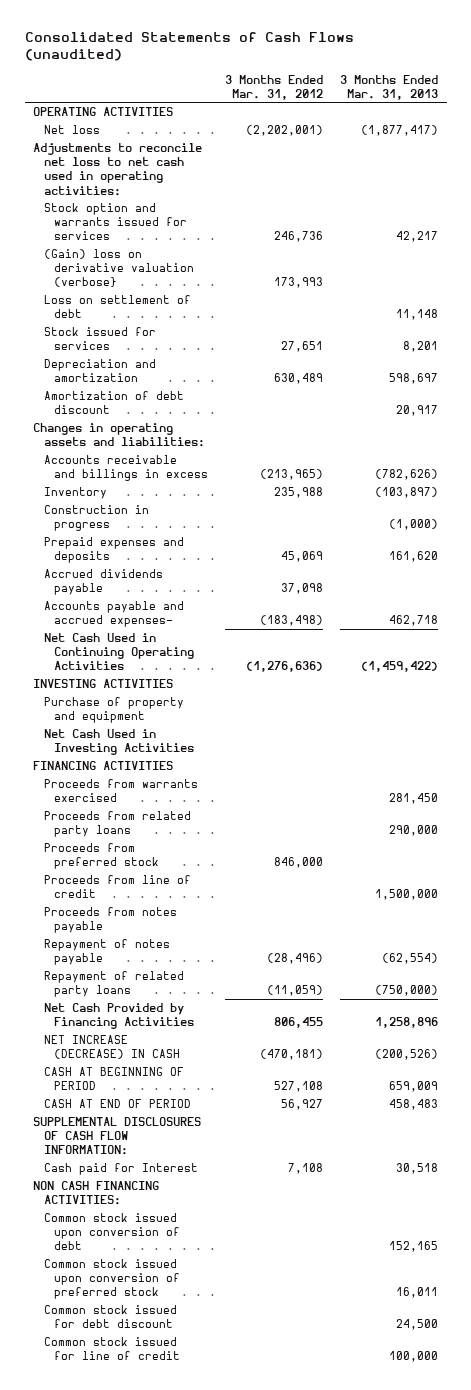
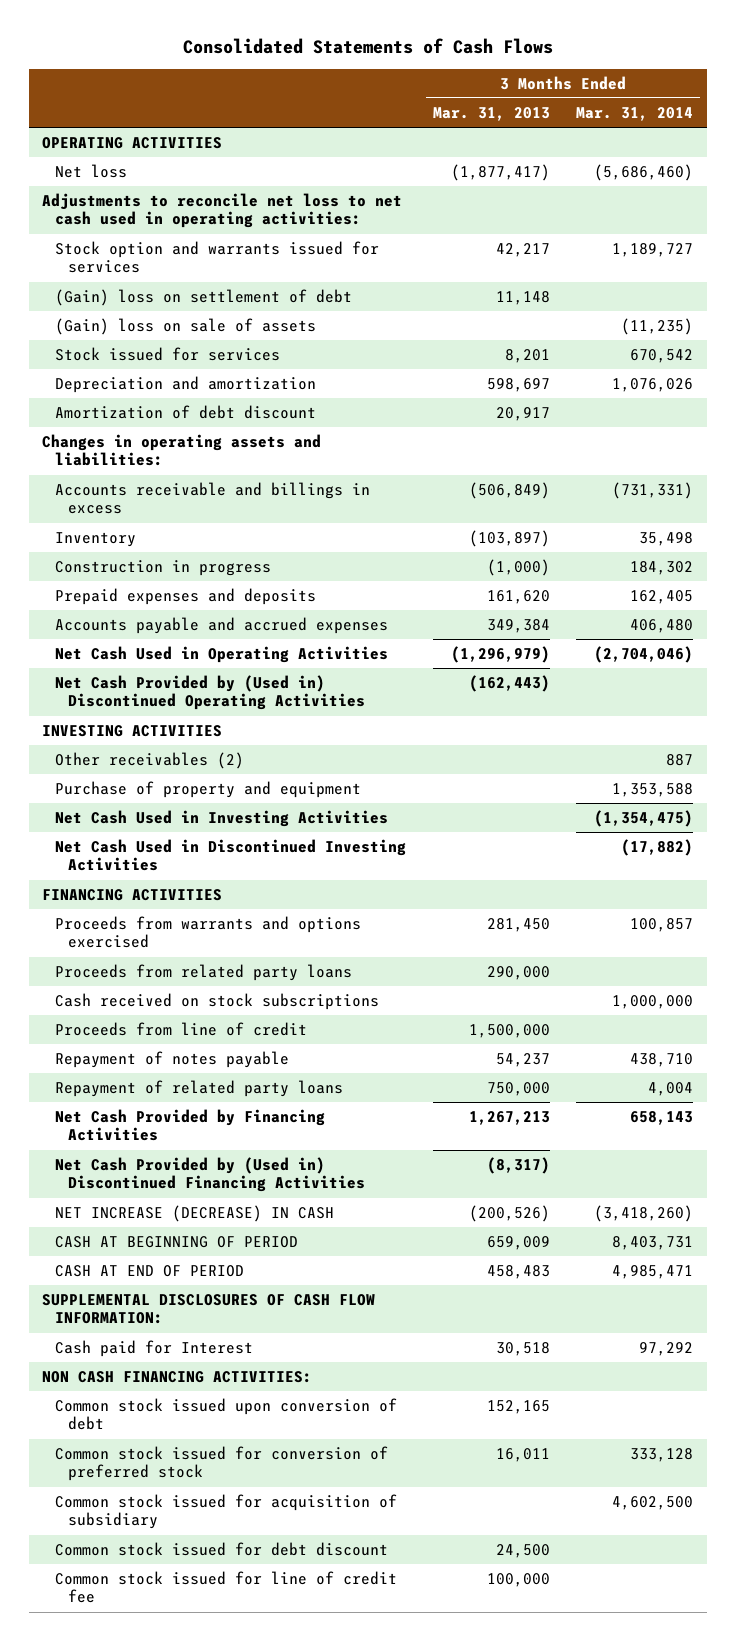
[24,32,354,62] Consolidated Statements of Cash Flows (unaudited) -> [182,38,553,55] Consolidated Statements of Cash Flows
[224,74,323,100] 3 Months Ended Mar. 31, 2012 -> none
none -> [576,106,694,121] Mar. 31, 2014
[43,249,194,288] (Gain) loss on derivative valuation (verbose} -> none
[43,295,191,319] Loss on settlement of debt -> [55,289,353,307] (Gain) loss on settlement of debt
none -> [55,318,317,336] (Gain) loss on sale of assets
[375,469,439,481] (782,626) -> [468,482,550,500] (506,849)
[43,569,163,596] Accrued dividends payable -> none
[43,601,184,628] Accounts payable and accrued expenses- -> [55,617,389,635] Accounts payable and accrued expenses
[389,615,439,627] 462,718 -> [486,619,550,634] 349,384
[43,633,194,671] Net Cash Used in Continuing Operating Activities -> [55,646,389,664] Net Cash Used in Operating Activities
[361,661,439,673] (1,459,422) -> [450,646,550,664] (1,296,979)
none -> [55,675,366,711] Net Cash Provided by (Used in) Discontinued Operating Activities
none -> [55,752,245,770] Other receivables (2)
none -> [55,839,407,872] Net Cash Used in Discontinued Investing Activities
[43,779,198,803] Proceeds from warrants exercised -> [55,916,362,949] Proceeds from warrants and options exercised
[43,843,159,870] Proceeds from preferred stock -> none
none -> [55,993,380,1011] Cash received on stock subscriptions
[43,907,177,934] Proceeds from notes payable -> none
[382,953,439,965] (62,554) -> [495,1053,550,1068] 54,237
[375,985,439,997] (750,000) -> [486,1082,550,1097] 750,000
[375,1017,439,1029] 1,258,896 -> [468,1111,550,1126] 1,267,213
none -> [55,1157,366,1193] Net Cash Provided by (Used in) Discontinued Financing Activities
[43,1259,180,1300] Common stock issued upon conversion of preferred stock -> [55,1446,389,1482] Common stock issued for conversion of preferred stock
none -> [55,1494,398,1530] Common stock issued for acquisition of subsidiary
[43,1337,180,1361] Common stock issued for line of credit -> [55,1571,398,1604] Common stock issued for line of credit fee

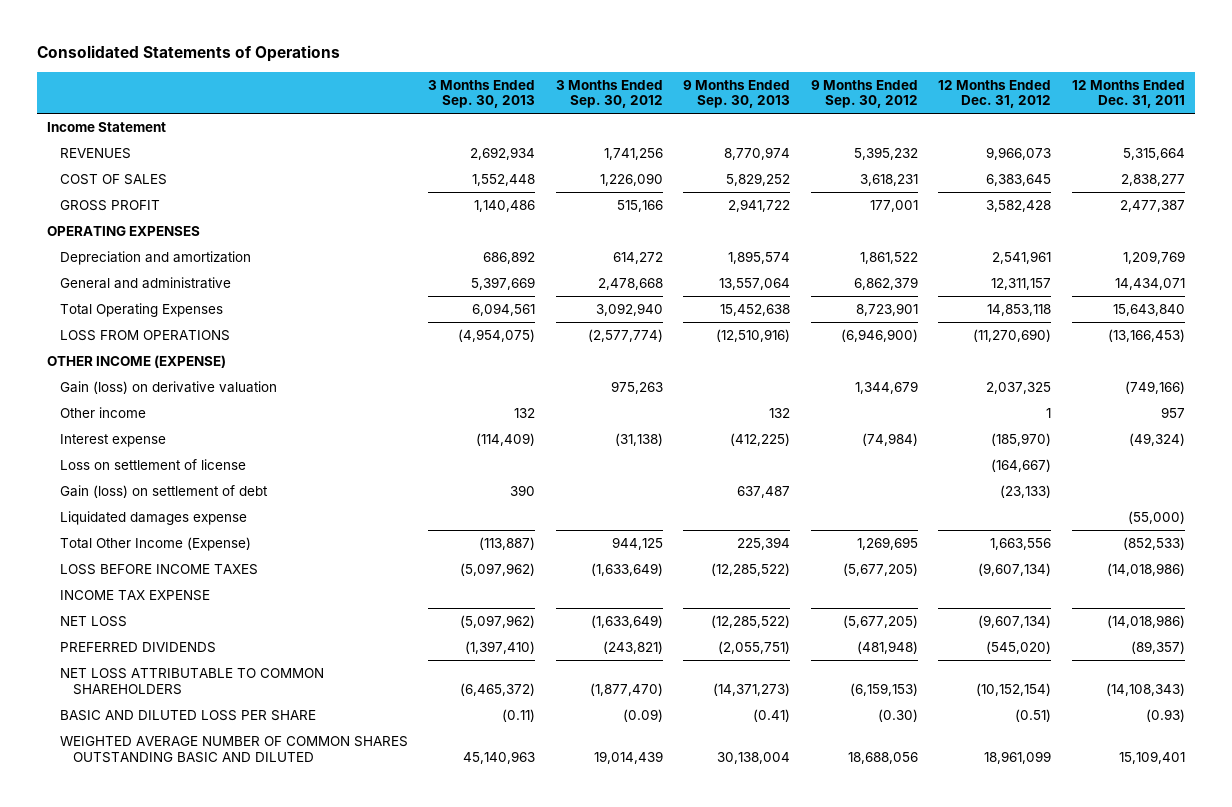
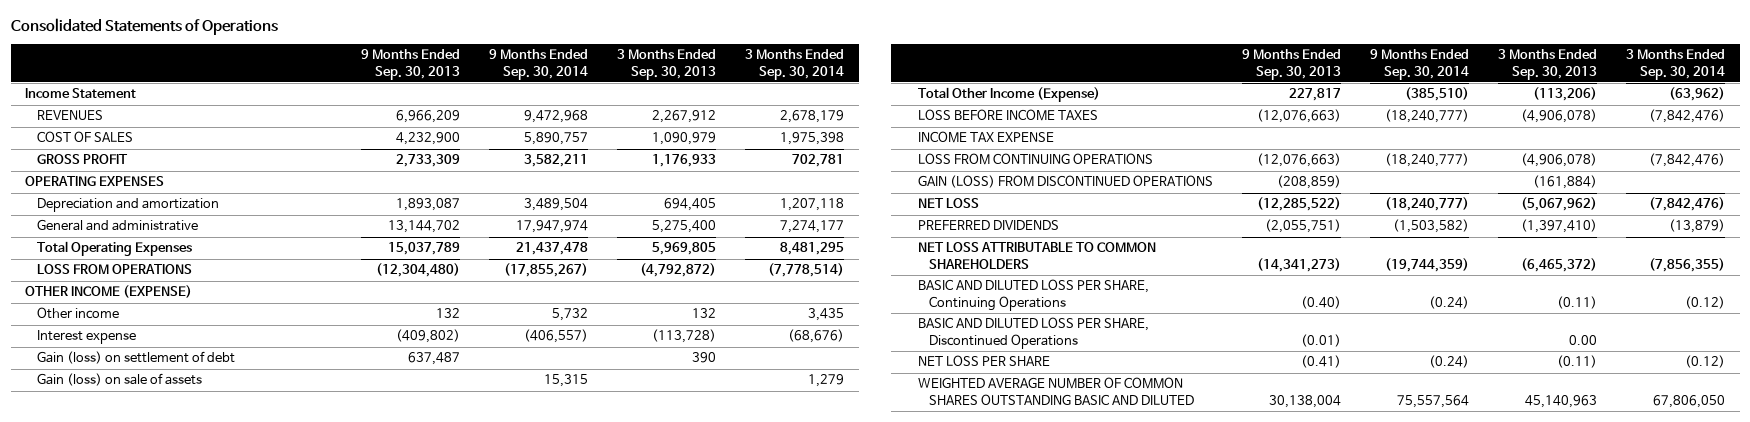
[555,79,663,109] 3 Months Ended Sep. 30, 2012 -> none
[810,79,918,109] 9 Months Ended Sep. 30, 2012 -> none
[938,79,1052,109] 12 Months Ended Dec. 31, 2012 -> none
[1071,79,1185,109] 12 Months Ended Dec. 31, 2011 -> none
none -> [489,49,589,80] 9 Months Ended Sep. 30, 2014
none -> [745,49,845,80] 3 Months Ended Sep. 30, 2014
[470,146,536,160] 2,692,934 -> [652,110,717,124] 2,267,912
[724,146,791,160] 8,770,974 -> [396,110,461,124] 6,966,209
[472,173,536,186] 1,552,448 -> [652,132,717,146] 1,090,979
[726,172,791,186] 5,829,252 -> [396,132,461,146] 4,232,900
[474,199,536,212] 1,140,486 -> [652,154,717,168] 1,176,933
[728,198,791,212] 2,941,722 -> [396,154,461,168] 2,733,309
[483,250,536,264] 686,892 -> [664,198,717,212] 694,405
[728,250,791,264] 1,895,574 -> [396,198,461,212] 1,893,087
[471,276,536,290] 5,397,669 -> [652,220,717,234] 5,275,400
[719,277,791,290] 13,557,064 -> [388,220,461,234] 13,144,702
[472,302,536,316] 6,094,561 -> [652,242,717,256] 5,969,805
[720,303,791,316] 15,452,638 -> [388,242,461,256] 15,037,789
[458,328,536,342] (4,954,075) -> [640,263,717,278] (4,792,872)
[716,328,791,342] (12,510,916) -> [376,263,461,278] (12,304,480)
[60,380,278,394] Gain (loss) on derivative valuation -> none
[60,458,247,470] Loss on settlement of license -> none
[476,432,536,446] (114,409) -> [652,329,717,344] (113,728)
[730,432,791,446] (412,225) -> [396,329,461,344] (409,802)
[60,510,248,525] Liquidated damages expense -> none
none -> [36,373,202,387] Gain (loss) on sale of assets
[479,536,536,550] (113,887) -> [1532,87,1597,102] (113,206)
[737,536,791,550] 225,394 -> [1288,88,1341,102] 227,817
[460,562,536,576] (5,097,962) -> [1520,109,1597,124] (4,906,078)
[711,562,791,576] (12,285,522) -> [1256,109,1341,124] (12,076,663)
none -> [917,153,1153,166] LOSS FROM CONTINUING OPERATIONS
none -> [917,175,1213,189] GAIN (LOSS) FROM DISCONTINUED OPERATIONS
[460,614,536,628] (5,097,962) -> [1520,197,1597,212] (5,067,962)
[713,682,791,696] (14,371,273) -> [1256,257,1341,272] (14,341,273)
none -> [917,279,1149,311] BASIC AND DILUTED LOSS PER SHARE, Continuing Operations
none -> [917,317,1149,349] BASIC AND DILUTED LOSS PER SHARE, Discontinued Operations
[60,709,317,721] BASIC AND DILUTED LOSS PER SHARE -> [917,355,1050,367] NET LOSS PER SHARE

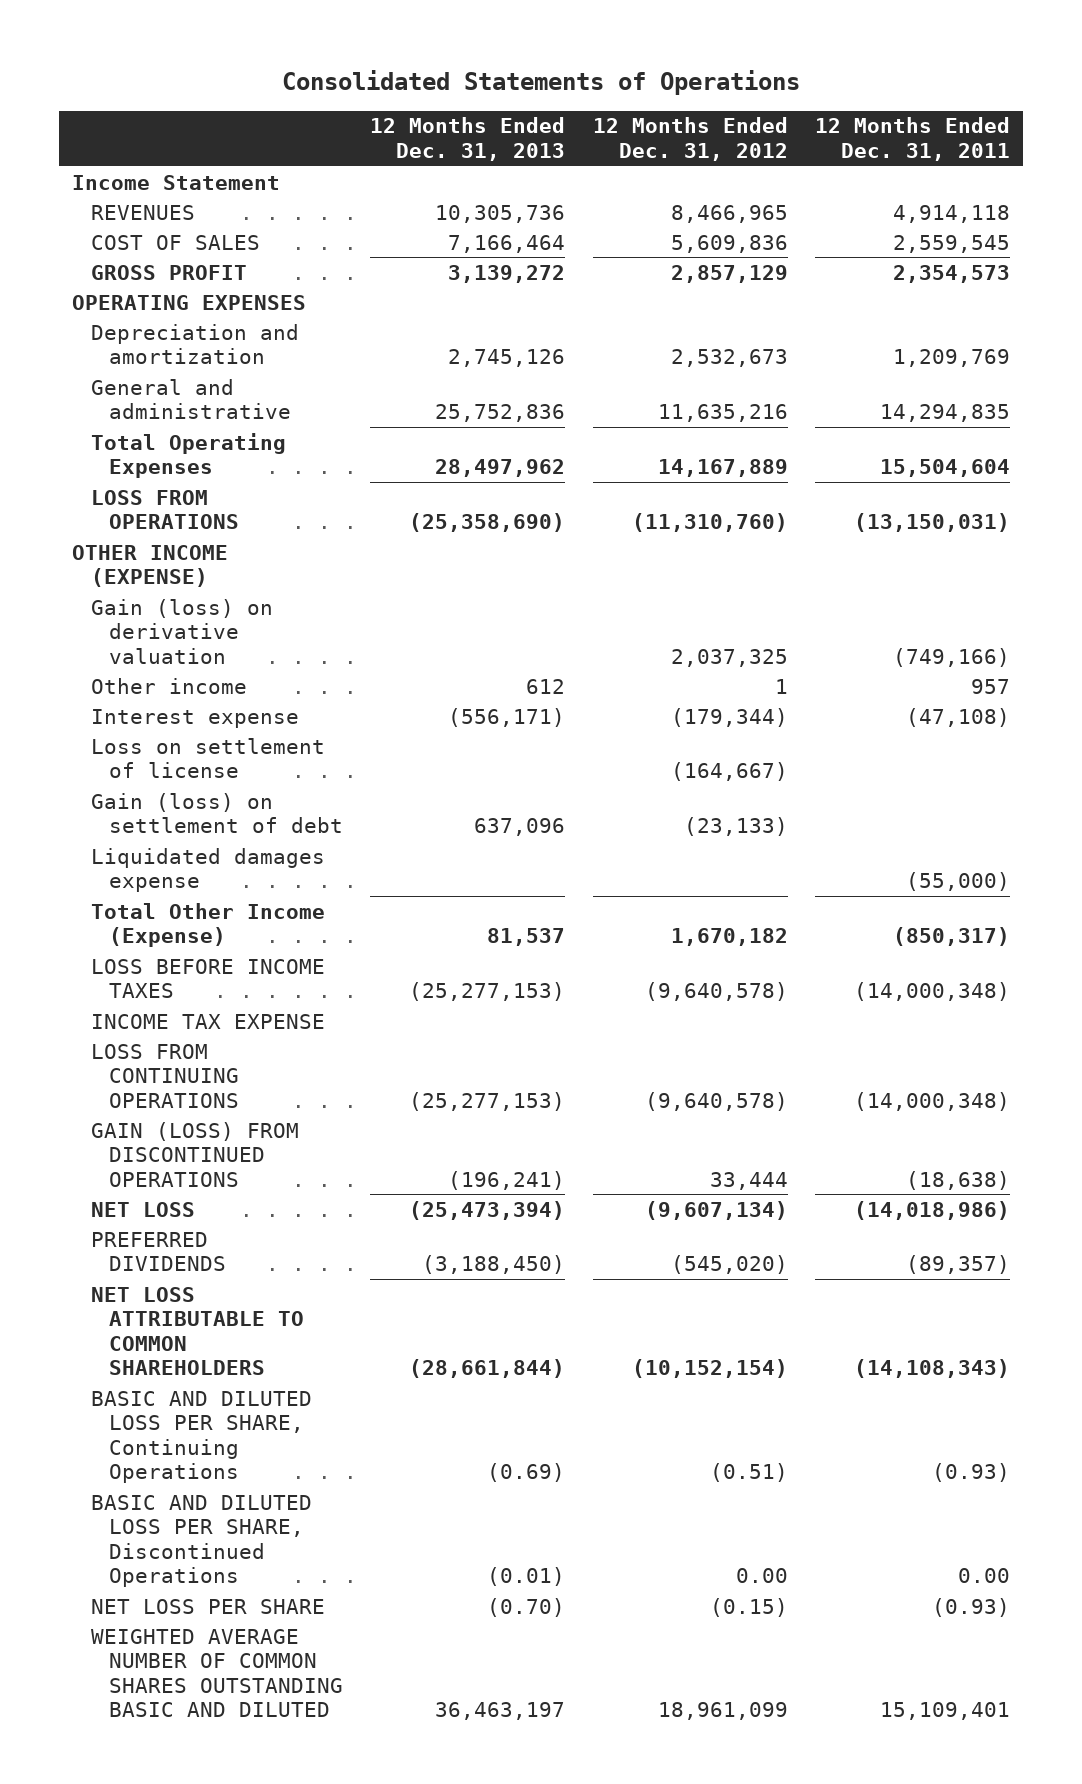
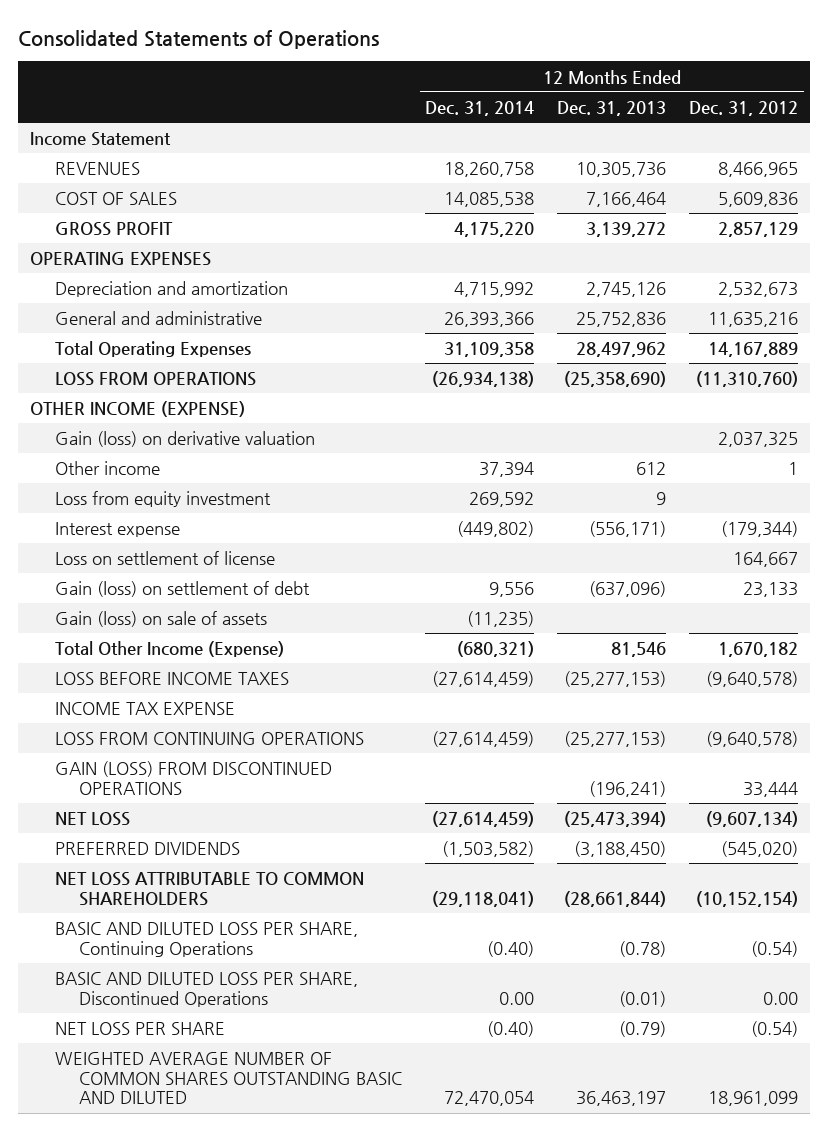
[814,117,1010,161] 12 Months Ended Dec. 31, 2011 -> none
none -> [425,101,535,117] Dec. 31, 2014
none -> [54,491,271,508] Loss from equity investment
[90,847,325,893] Liquidated damages expense -> none
[670,762,788,782] (164,667) -> [733,552,799,568] 164,667
[474,818,566,837] 637,096 -> [589,581,667,598] (637,096)
[683,817,788,837] (23,133) -> [743,582,799,598] 23,133
none -> [54,611,267,628] Gain (loss) on sale of assets
[487,928,566,947] 81,537 -> [611,642,667,658] 81,546
[487,1463,566,1483] (0.69) -> [619,940,667,957] (0.78)
[709,1463,788,1483] (0.51) -> [751,940,799,957] (0.54)
[487,1597,566,1617] (0.70) -> [619,1021,667,1038] (0.79)
[709,1597,788,1617] (0.15) -> [751,1021,799,1038] (0.54)

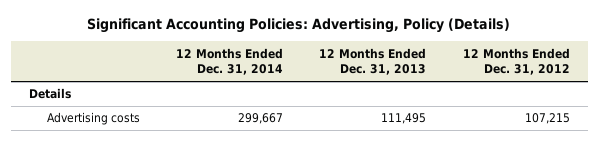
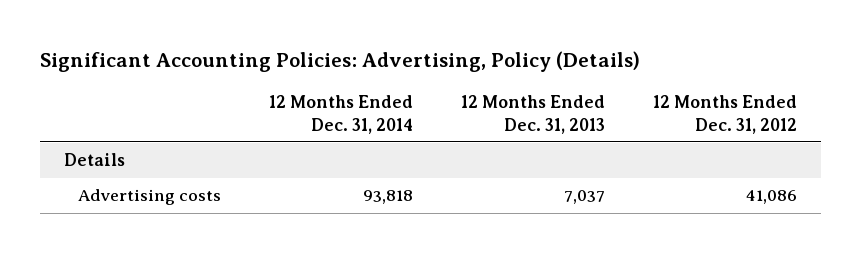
[238,113,284,125] 299,667 -> [362,190,413,205] 93,818
[381,113,427,125] 111,495 -> [563,190,605,205] 7,037
[524,113,570,125] 107,215 -> [745,190,797,205] 41,086

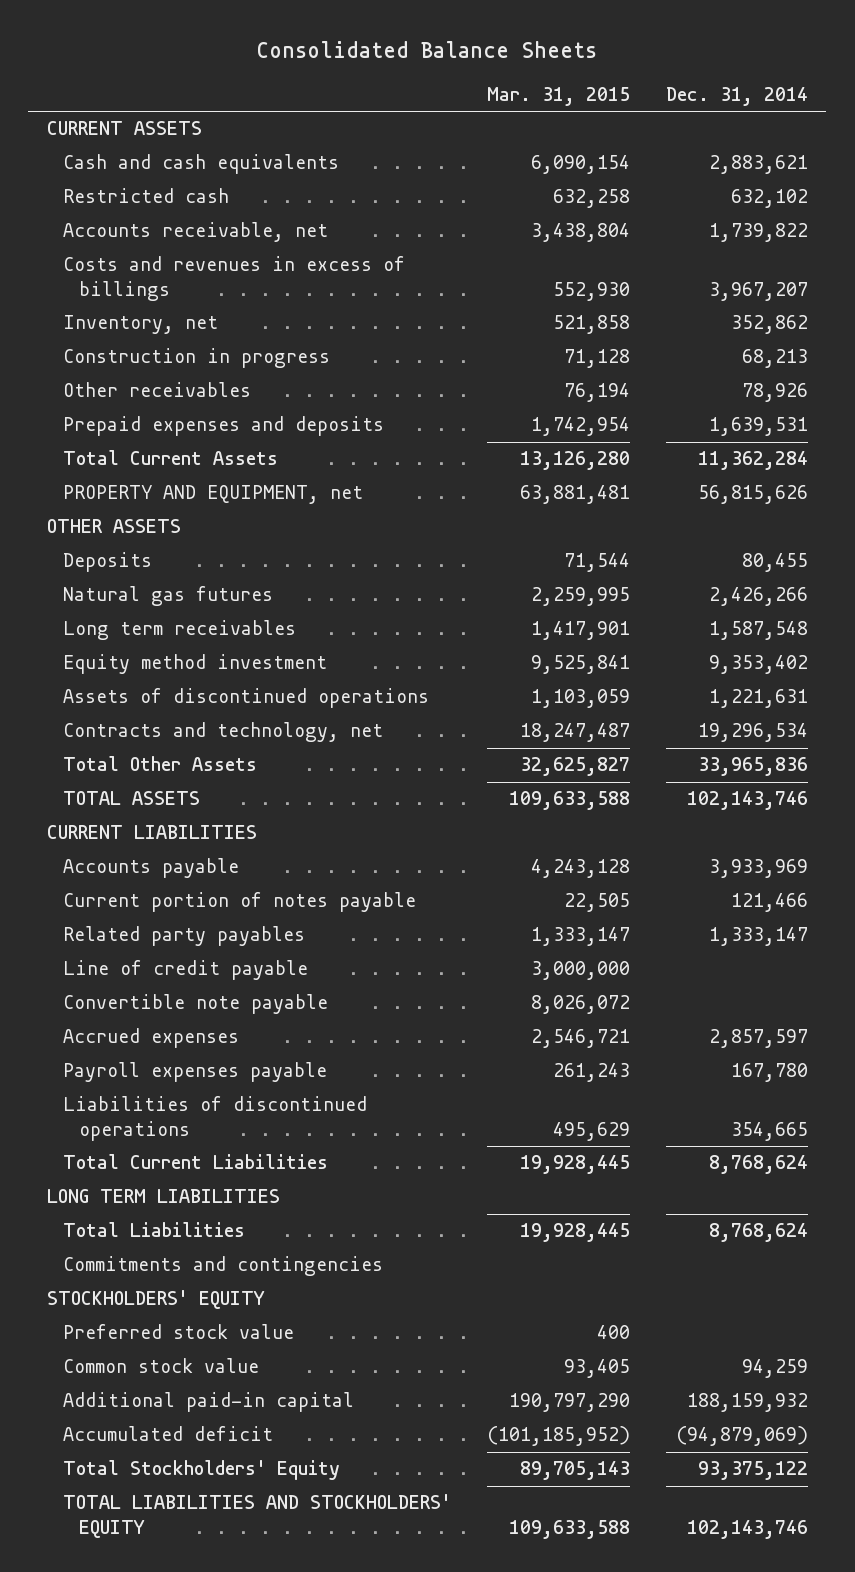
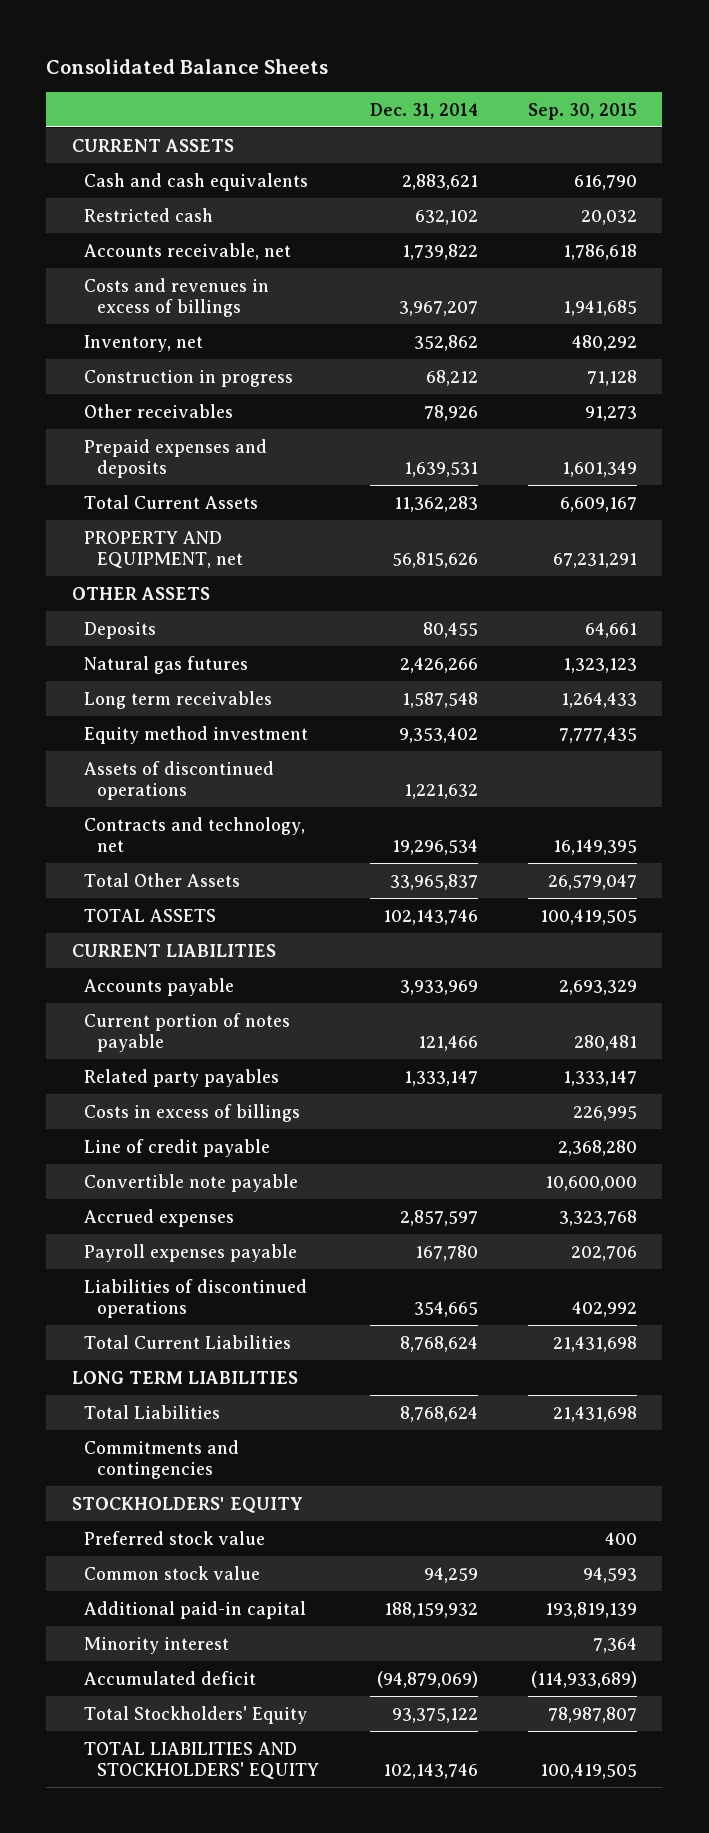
[486,87,630,107] Mar. 31, 2015 -> none
none -> [528,102,638,120] Sep. 30, 2015
[742,349,809,369] 68,213 -> [425,369,478,386] 68,212
[698,451,809,471] 11,362,284 -> [393,495,478,512] 11,362,283
[709,689,809,709] 1,221,631 -> [403,783,478,799] 1,221,632
[698,757,809,777] 33,965,836 -> [389,873,478,890] 33,965,837
none -> [84,1103,301,1122] Costs in excess of billings
none -> [84,1636,230,1654] Minority interest

